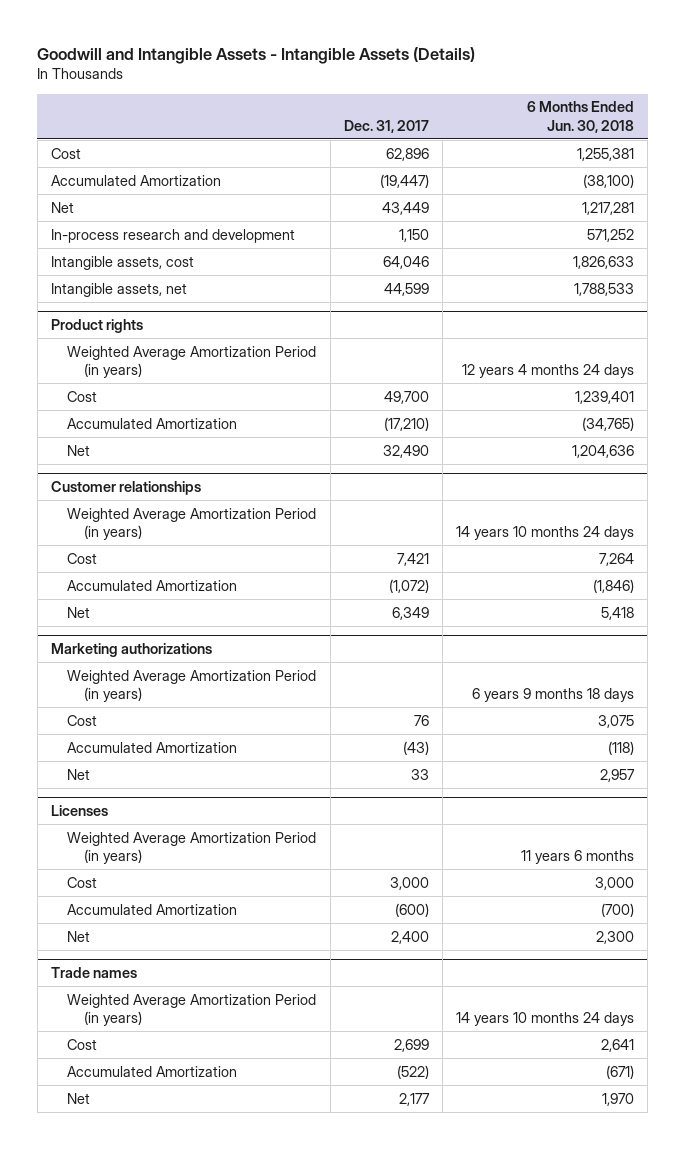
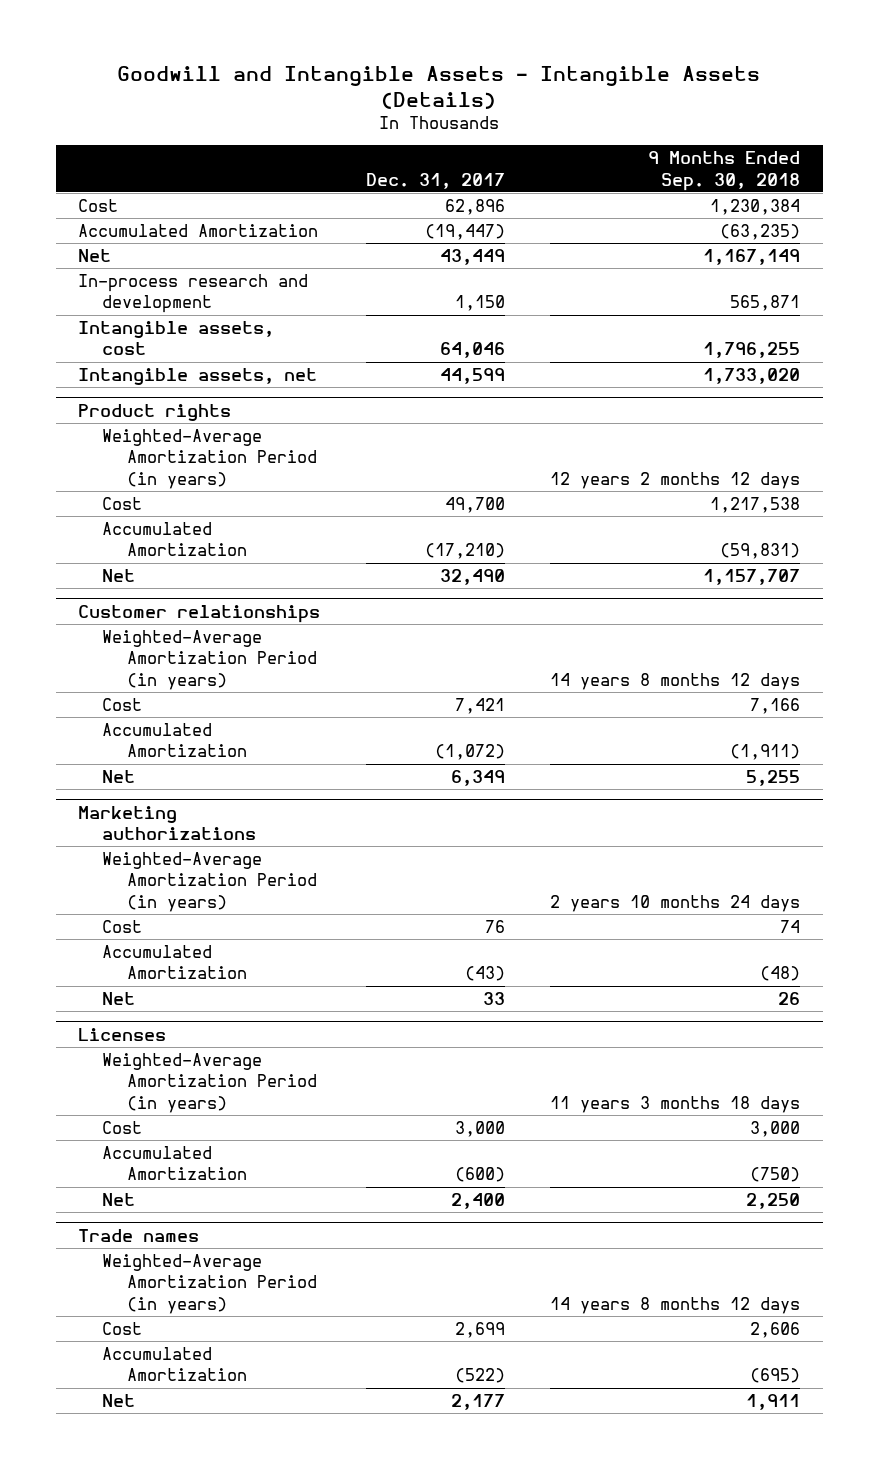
[527,101,635,133] 6 Months Ended Jun. 30, 2018 -> none
none -> [647,151,800,191] 9 Months Ended Sep. 30, 2018
[67,345,317,379] Weighted Average Amortization Period (in years) -> [102,428,317,489] Weighted-Average Amortization Period (in years)
[67,507,317,541] Weighted Average Amortization Period (in years) -> [102,629,317,690] Weighted-Average Amortization Period (in years)
[67,669,317,703] Weighted Average Amortization Period (in years) -> [102,851,317,912] Weighted-Average Amortization Period (in years)
[67,831,317,865] Weighted Average Amortization Period (in years) -> [102,1052,317,1113] Weighted-Average Amortization Period (in years)
[67,993,317,1027] Weighted Average Amortization Period (in years) -> [102,1253,317,1314] Weighted-Average Amortization Period (in years)

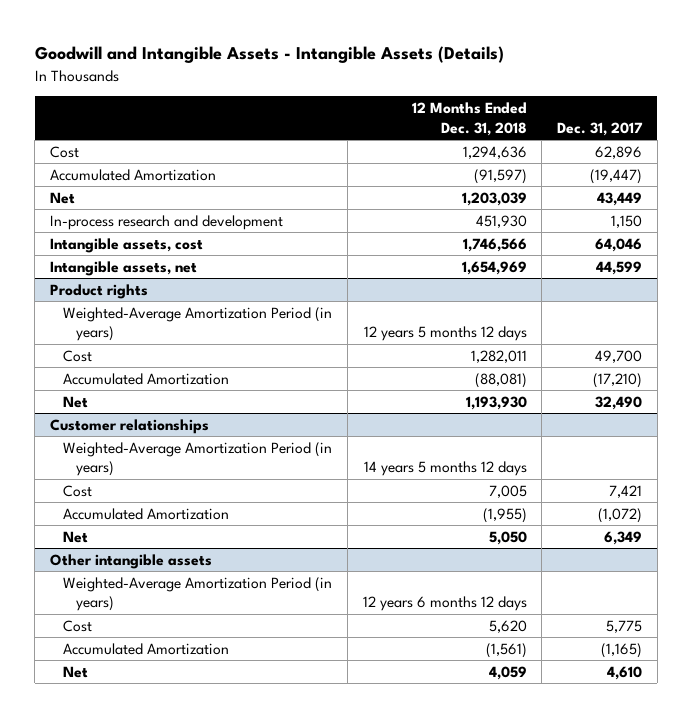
[647,151,800,191] 9 Months Ended Sep. 30, 2018 -> none
none -> [411,102,527,136] 12 Months Ended Dec. 31, 2018
[78,805,257,840] Marketing authorizations -> none
[102,851,317,912] Weighted-Average Amortization Period (in years) -> none
[102,919,143,933] Cost -> none
[102,944,247,980] Accumulated Amortization -> none
[102,991,136,1005] Net -> none
[78,1027,167,1041] Licenses -> none
[102,1052,317,1113] Weighted-Average Amortization Period (in years) -> none
[102,1120,143,1134] Cost -> none
[102,1145,247,1181] Accumulated Amortization -> none
[102,1192,136,1206] Net -> none
[78,1228,200,1242] Trade names -> [50,553,213,569] Other intangible assets
[454,1321,505,1338] 2,699 -> [606,619,643,633] 5,775
[454,1368,505,1384] (522) -> [601,642,643,658] (1,165)
[450,1393,505,1410] 2,177 -> [607,665,643,680] 4,610

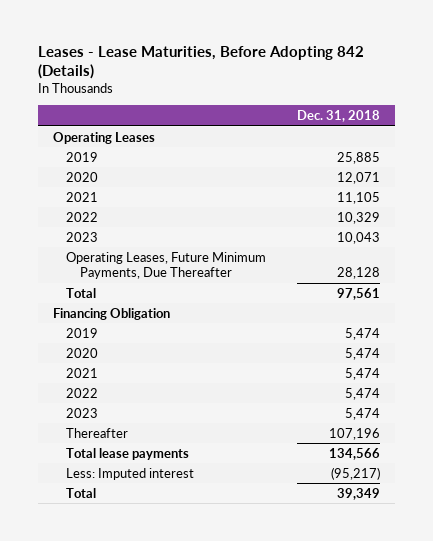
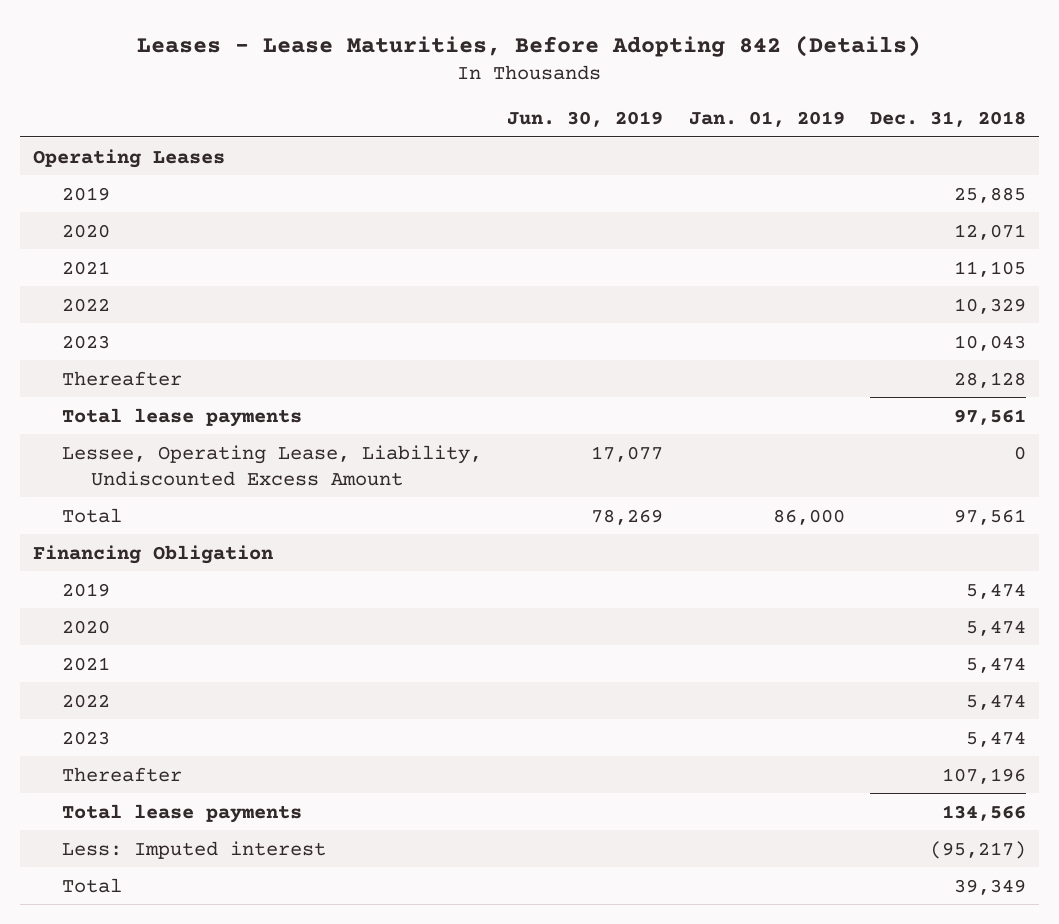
none -> [507,111,664,128] Jun. 30, 2019
none -> [688,111,845,128] Jan. 01, 2019
[66,251,267,279] Operating Leases, Future Minimum Payments, Due Thereafter -> [61,370,182,386] Thereafter
none -> [61,407,302,427] Total lease payments
none -> [61,444,482,486] Lessee, Operating Lease, Liability, Undiscounted Excess Amount

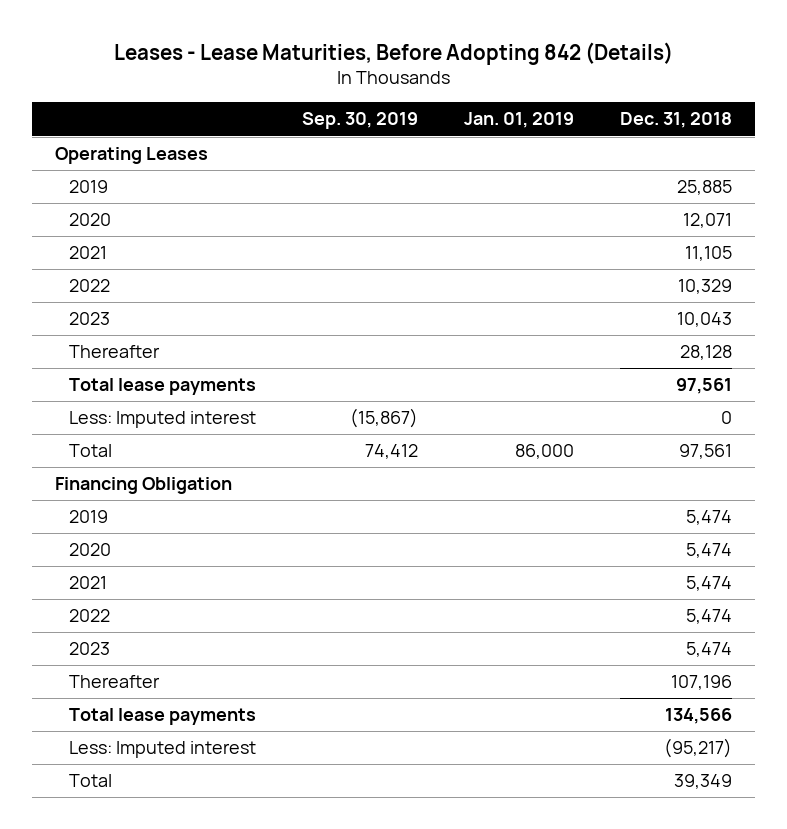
[507,111,664,128] Jun. 30, 2019 -> none
none -> [302,112,419,130] Sep. 30, 2019
[61,444,482,486] Lessee, Operating Lease, Liability, Undiscounted Excess Amount -> [69,411,257,429] Less: Imputed interest

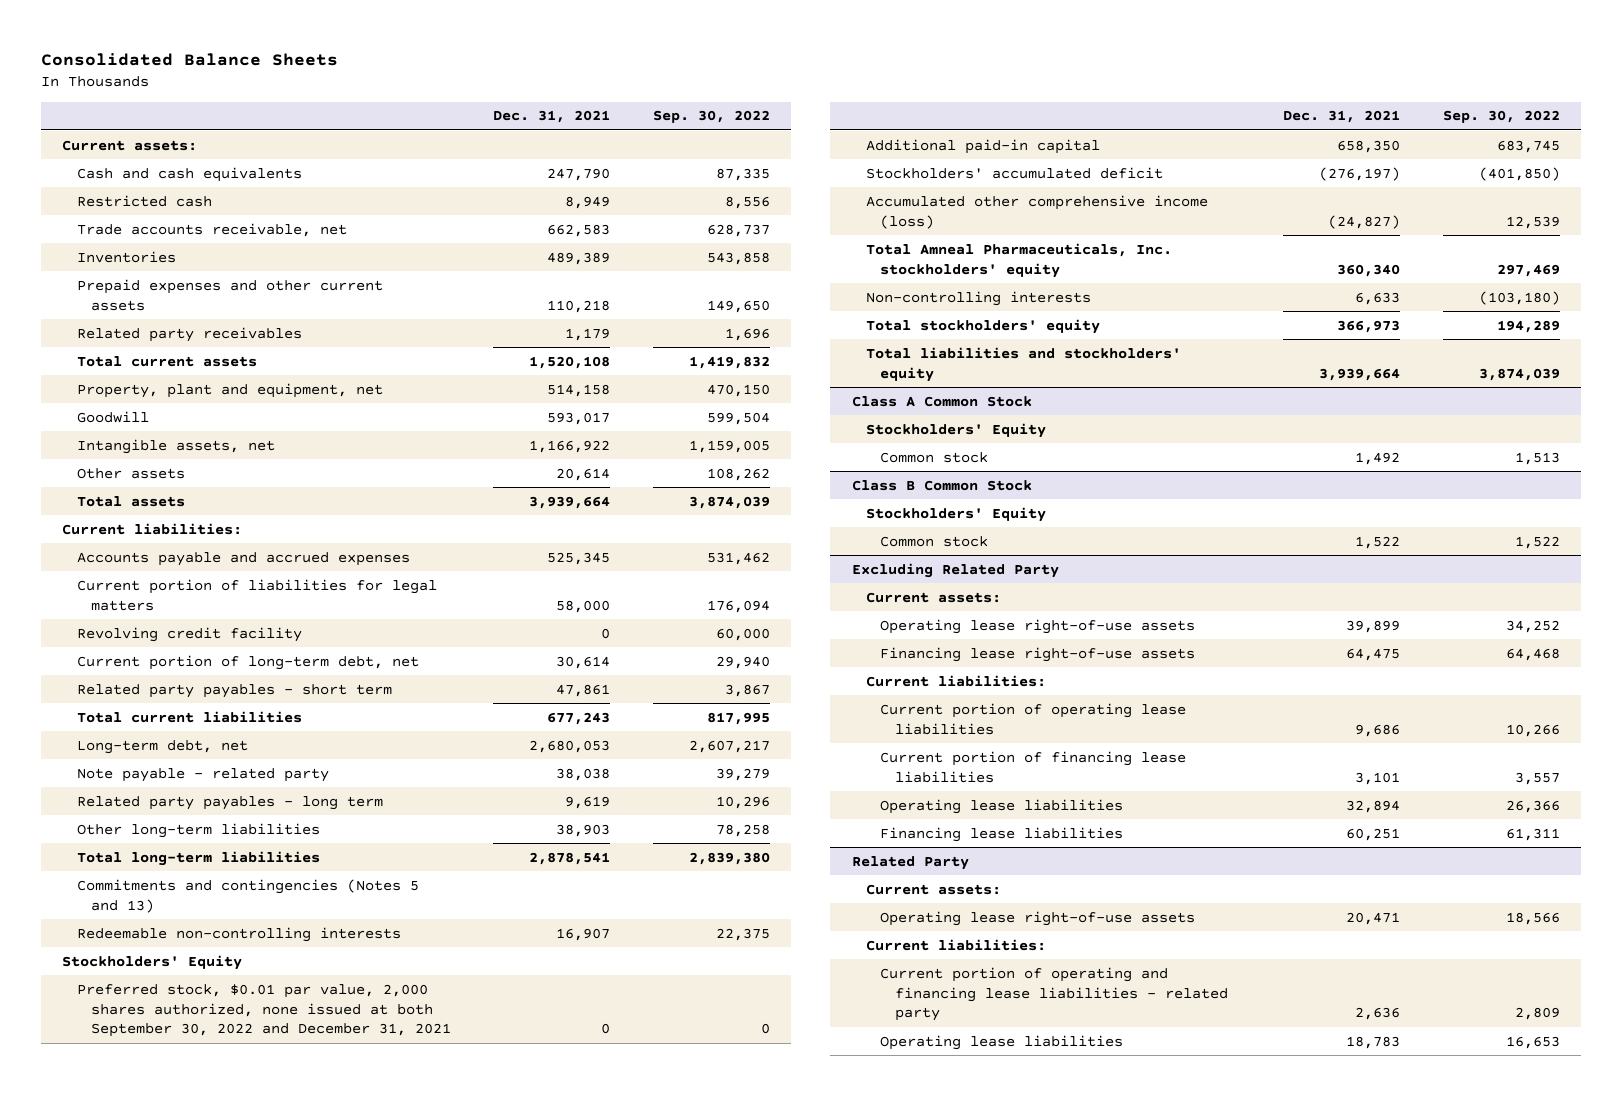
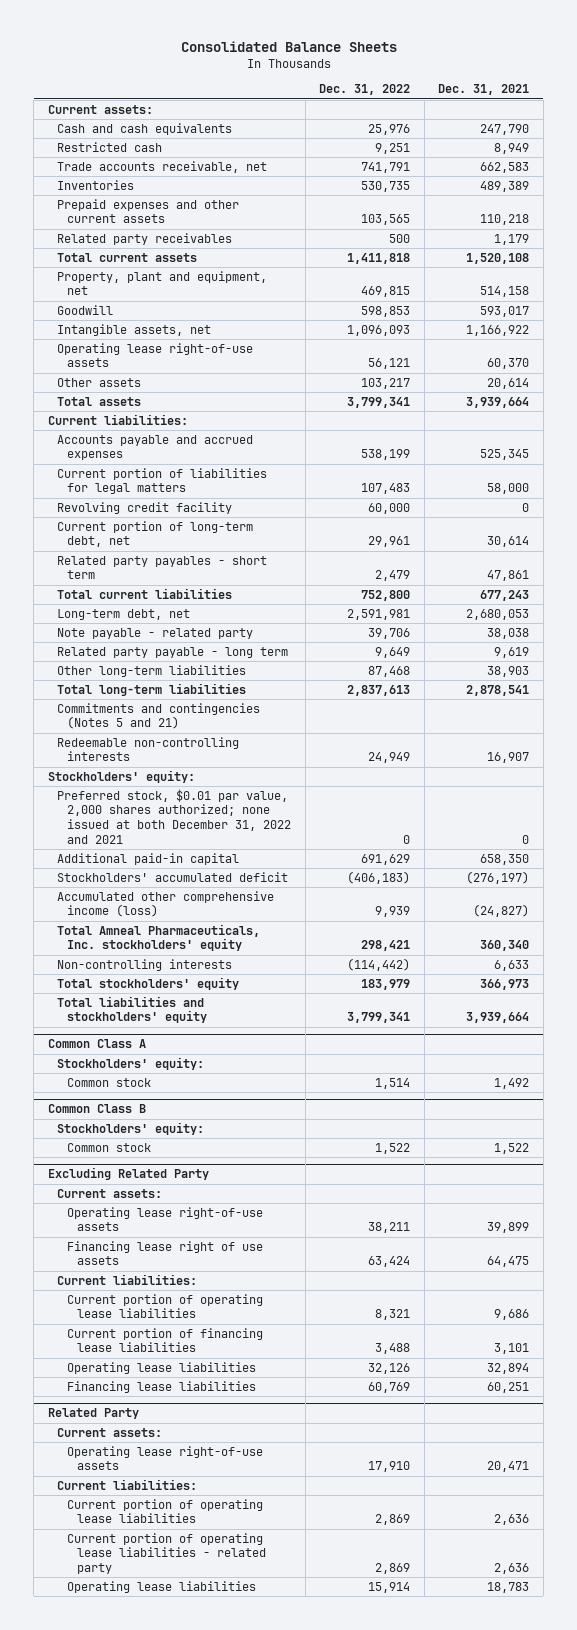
[653,110,771,124] Sep. 30, 2022 -> none
none -> [319,84,411,96] Dec. 31, 2022
none -> [57,342,254,368] Operating lease right-of-use assets
[76,795,383,810] Related party payables - long term -> [57,646,289,658] Related party payable - long term
[76,878,419,913] Commitments and contingencies (Notes 5 and 13) -> [57,702,261,730] Commitments and contingencies (Notes 5 and 21)
[62,954,243,970] Stockholders' Equity -> [47,769,195,783] Stockholders' equity:
[76,983,451,1038] Preferred stock, $0.01 par value, 2,000 shares authorized, none issued at both September 30, 2022 and December 31, 2021 -> [57,788,292,844] Preferred stock, $0.01 par value, 2,000 shares authorized; none issued at both December 31, 2022 and 2021
[851,395,1032,407] Class A Common Stock -> [47,1039,146,1049] Common Class A
[866,422,1047,438] Stockholders' Equity -> [57,1056,205,1070] Stockholders' equity:
[851,479,1032,491] Class B Common Stock -> [47,1104,146,1114] Common Class B
[866,506,1047,522] Stockholders' Equity -> [57,1121,205,1135] Stockholders' equity:
[880,646,1196,662] Financing lease right-of-use assets -> [67,1240,264,1266] Financing lease right of use assets
none -> [67,1498,264,1524] Current portion of operating lease liabilities
[880,966,1228,1022] Current portion of operating and financing lease liabilities - related party -> [67,1532,266,1575] Current portion of operating lease liabilities - related party

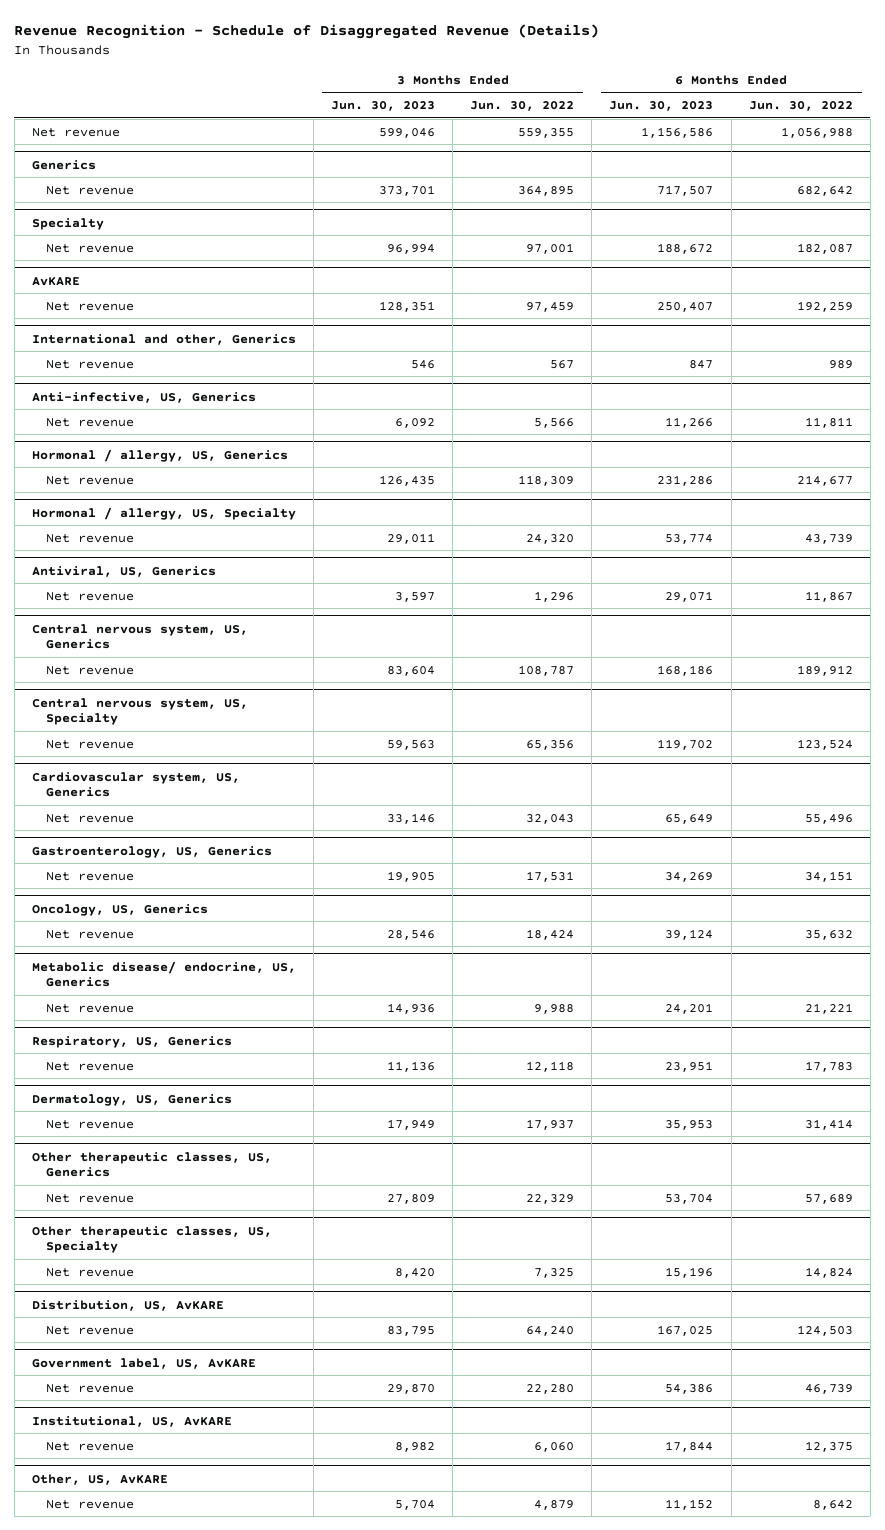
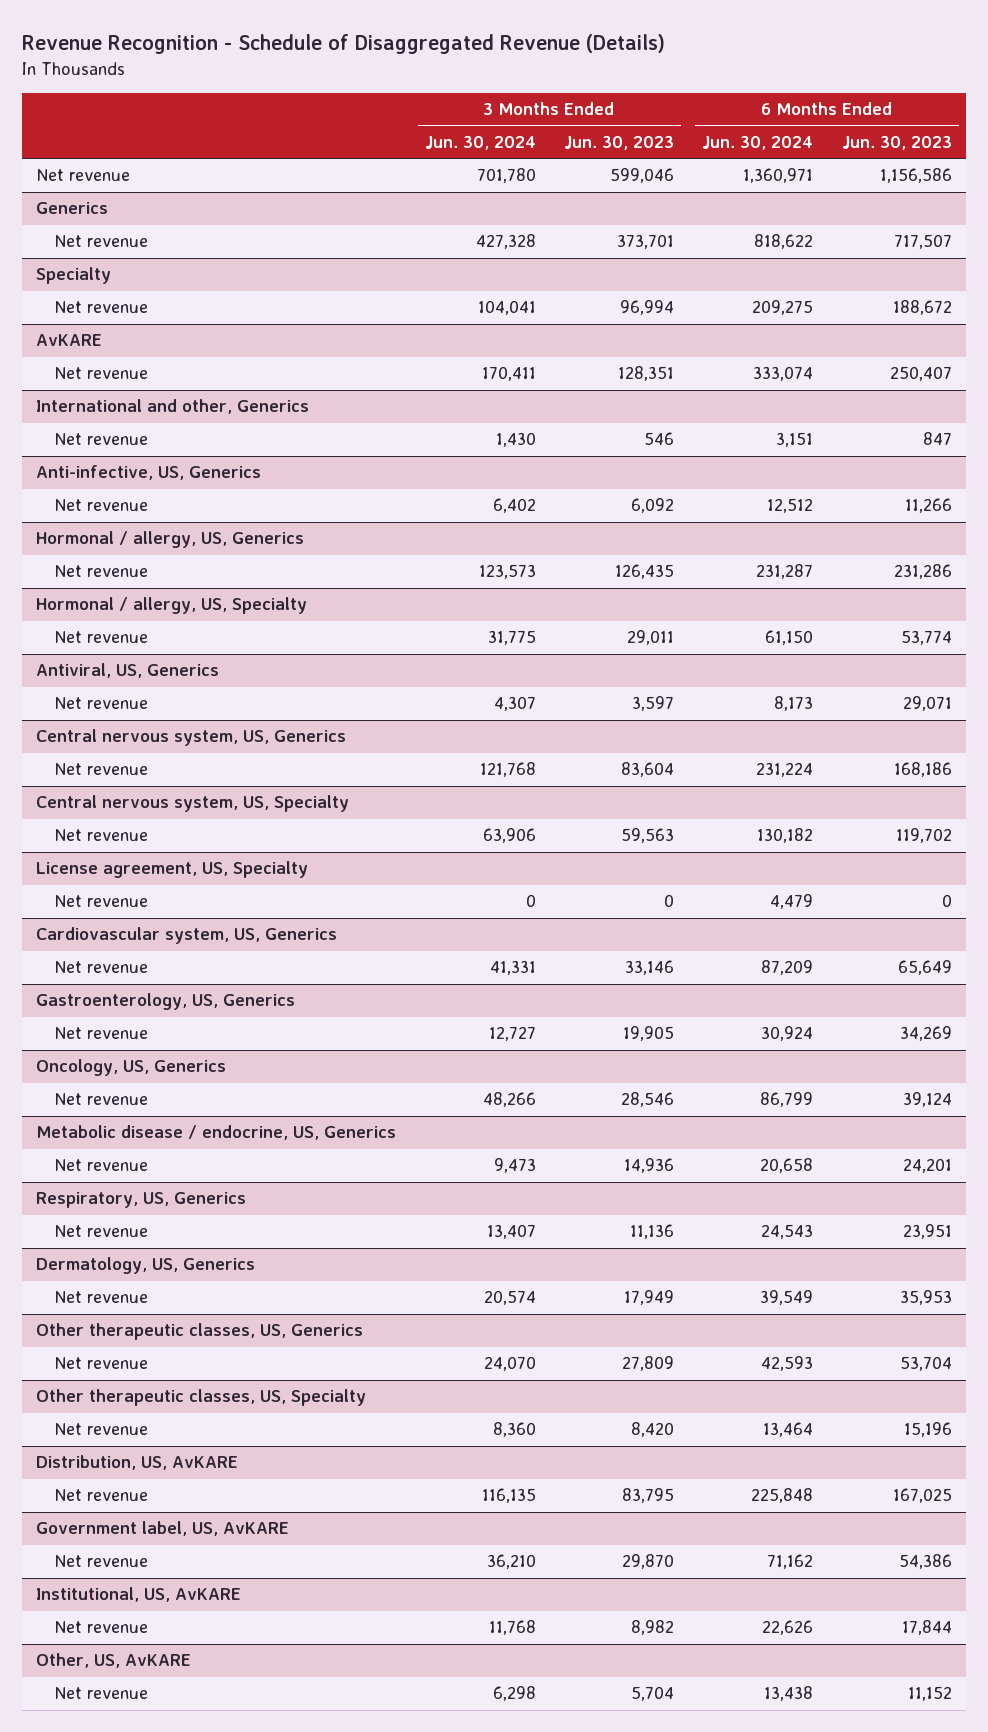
[470,101,575,112] Jun. 30, 2022 -> none
[748,101,853,112] Jun. 30, 2022 -> none
none -> [424,135,536,150] Jun. 30, 2024
none -> [702,135,814,150] Jun. 30, 2024
none -> [36,861,309,879] License agreement, US, Specialty
none -> [53,895,148,908] Net revenue
[31,960,296,988] Metabolic disease/ endocrine, US, Generics -> [36,1125,397,1141] Metabolic disease / endocrine, US, Generics

